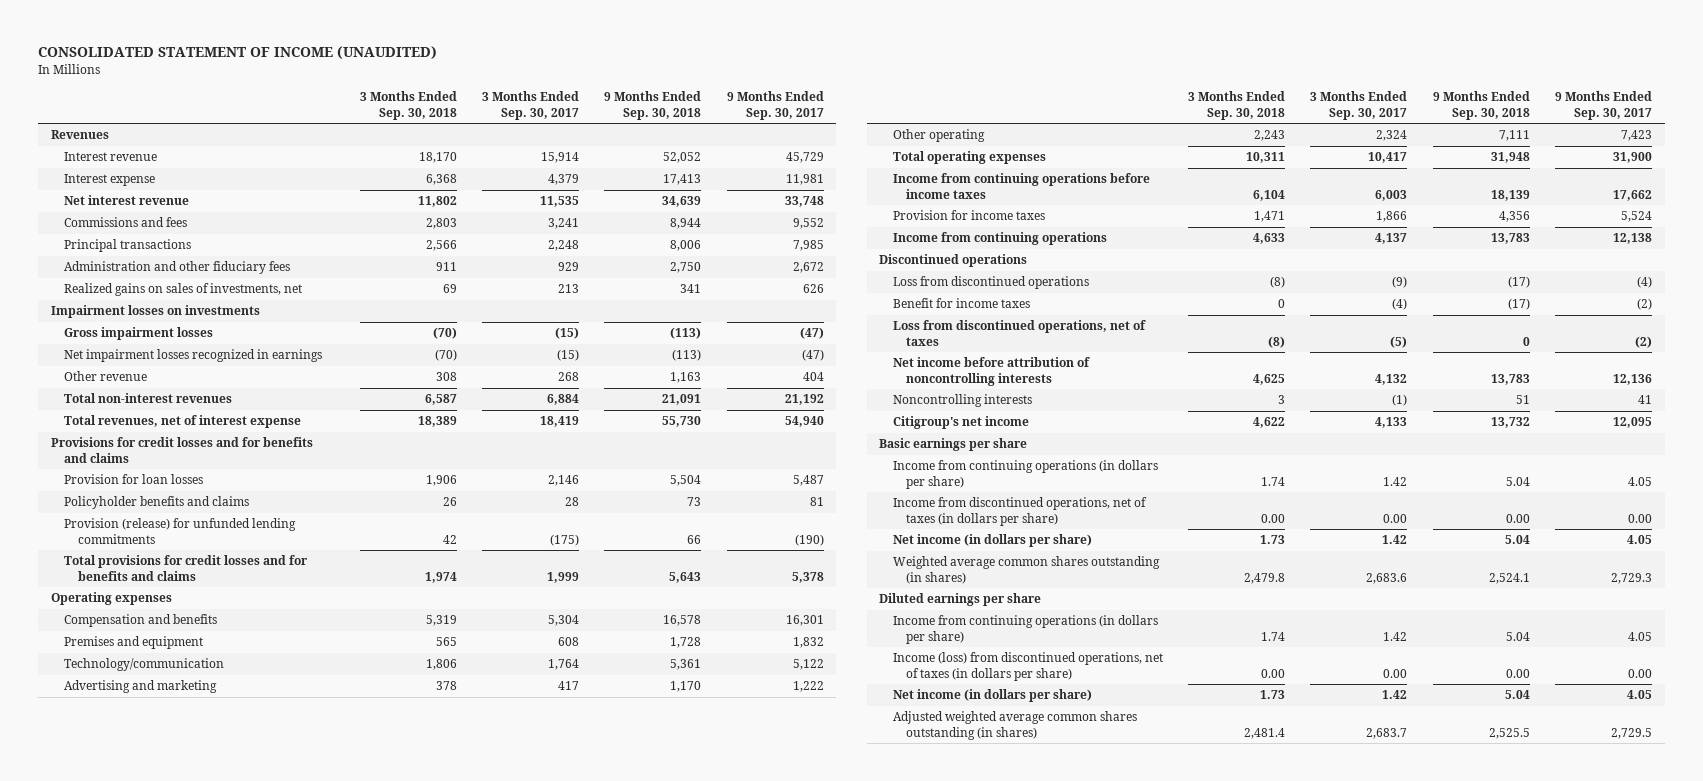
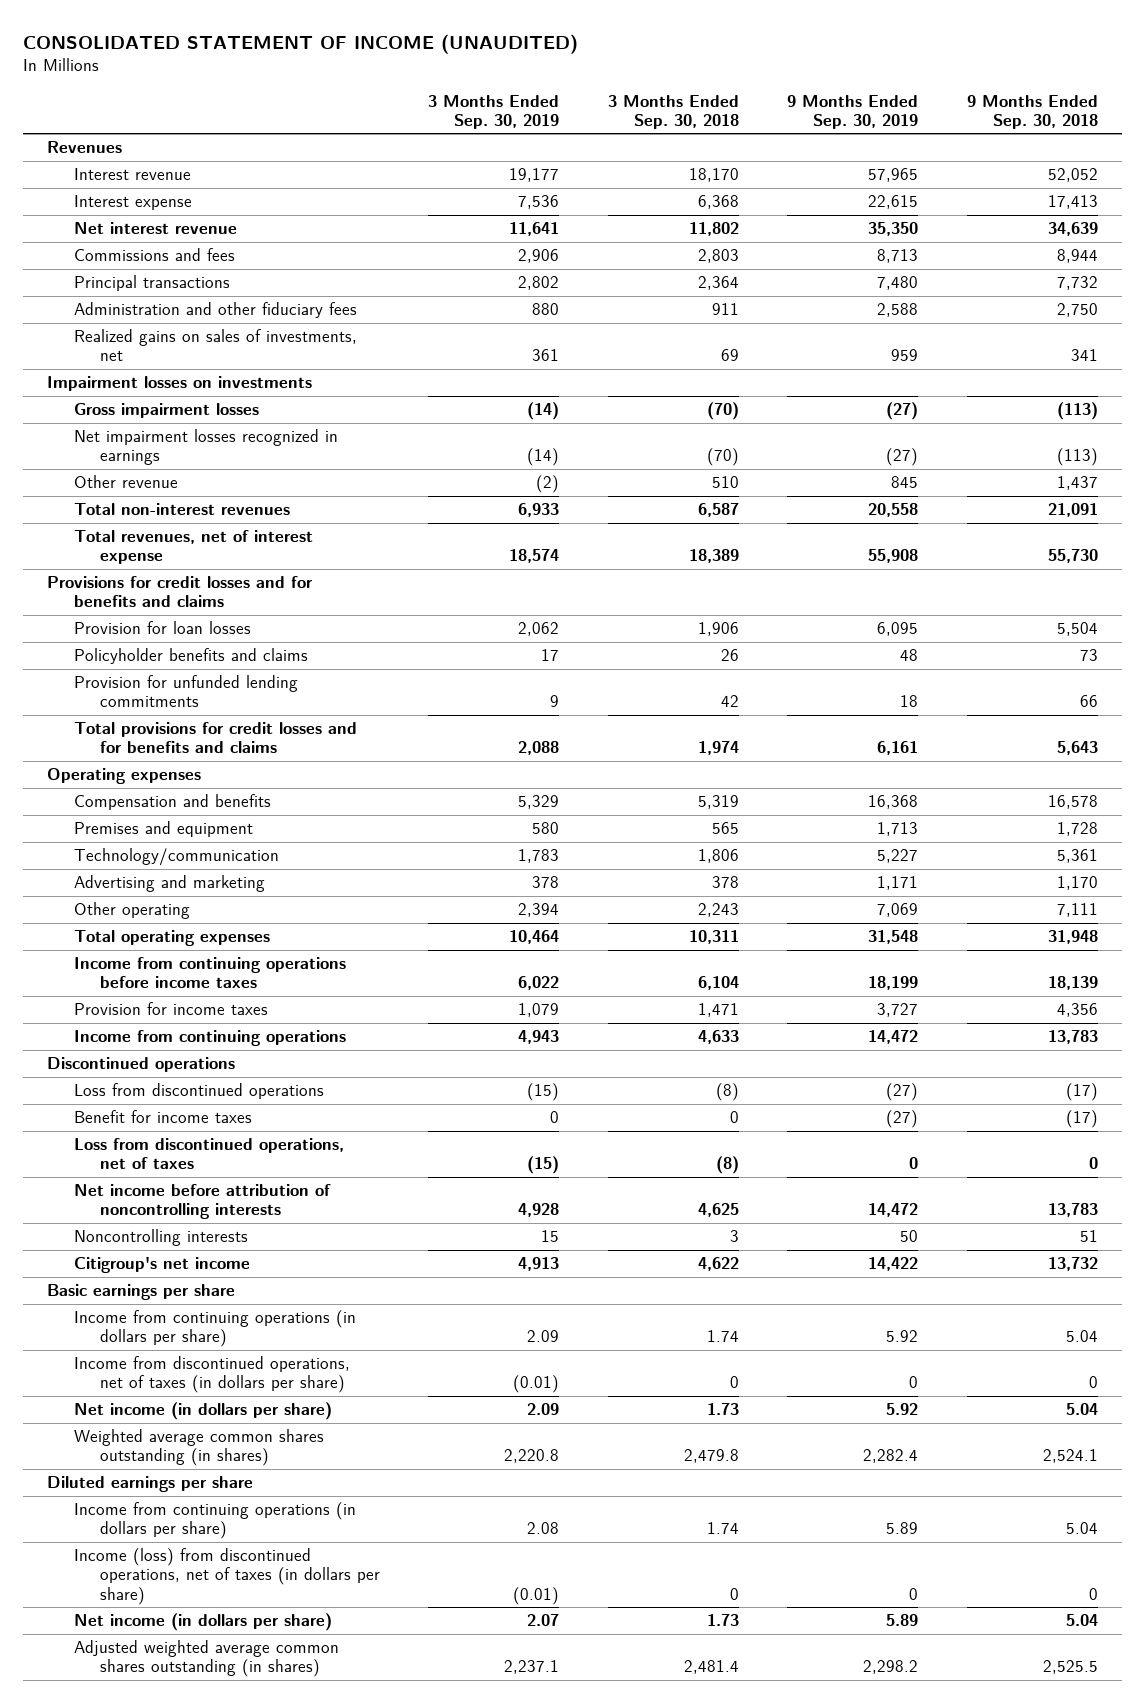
[482,91,580,120] 3 Months Ended Sep. 30, 2017 -> none
[726,91,824,120] 9 Months Ended Sep. 30, 2017 -> none
none -> [428,94,560,129] 3 Months Ended Sep. 30, 2019
none -> [787,94,919,129] 9 Months Ended Sep. 30, 2019
[425,240,457,252] 2,566 -> [697,276,739,291] 2,364
[670,240,702,252] 8,006 -> [1056,276,1098,291] 7,732
[435,372,457,382] 308 -> [711,476,739,489] 510
[670,372,702,384] 1,163 -> [1056,476,1098,491] 1,437
[64,518,297,544] Provision (release) for unfunded lending commitments -> [73,675,298,708] Provision for unfunded lending commitments
[1261,513,1286,523] 0.00 -> [729,1376,739,1389] 0
[1505,513,1530,523] 0.00 -> [1088,1376,1098,1389] 0
[1261,668,1286,678] 0.00 -> [729,1587,739,1600] 0
[1505,668,1530,678] 0.00 -> [1088,1587,1098,1600] 0

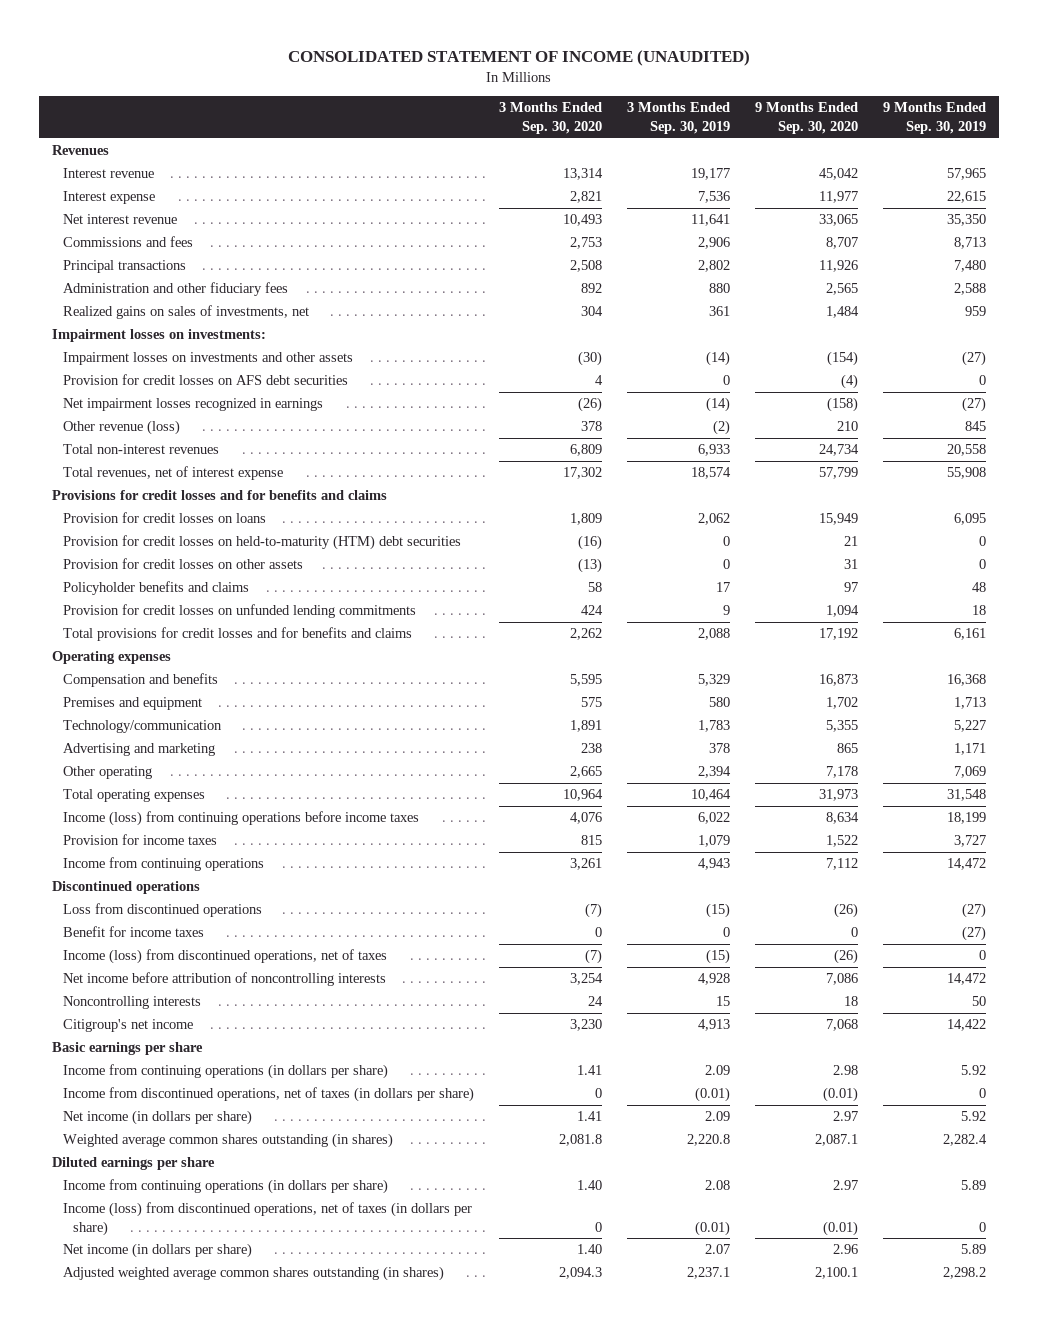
[607,94,739,129] 3 Months Ended Sep. 30, 2018 -> none
[966,94,1098,129] 9 Months Ended Sep. 30, 2018 -> none
none -> [498,102,602,134] 3 Months Ended Sep. 30, 2020
none -> [754,102,858,134] 9 Months Ended Sep. 30, 2020
[47,376,313,392] Impairment losses on investments -> [51,329,266,343] Impairment losses on investments:
[73,403,259,419] Gross impairment losses -> [62,352,353,366] Impairment losses on investments and other assets
none -> [62,374,348,386] Provision for credit losses on AFS debt securities
[73,475,178,489] Other revenue -> [62,420,180,436] Other revenue (loss)
[73,621,251,635] Provision for loan losses -> [62,512,266,524] Provision for credit losses on loans
none -> [62,535,461,551] Provision for credit losses on held-to-maturity (HTM) debt securities
none -> [62,558,303,570] Provision for credit losses on other assets
[73,675,298,708] Provision for unfunded lending commitments -> [62,604,416,619] Provision for credit losses on unfunded lending commitments
[73,957,346,989] Income from continuing operations before income taxes -> [62,811,419,827] Income (loss) from continuing operations before income taxes
[73,1138,344,1170] Loss from discontinued operations, net of taxes -> [62,949,387,965] Income (loss) from discontinued operations, net of taxes

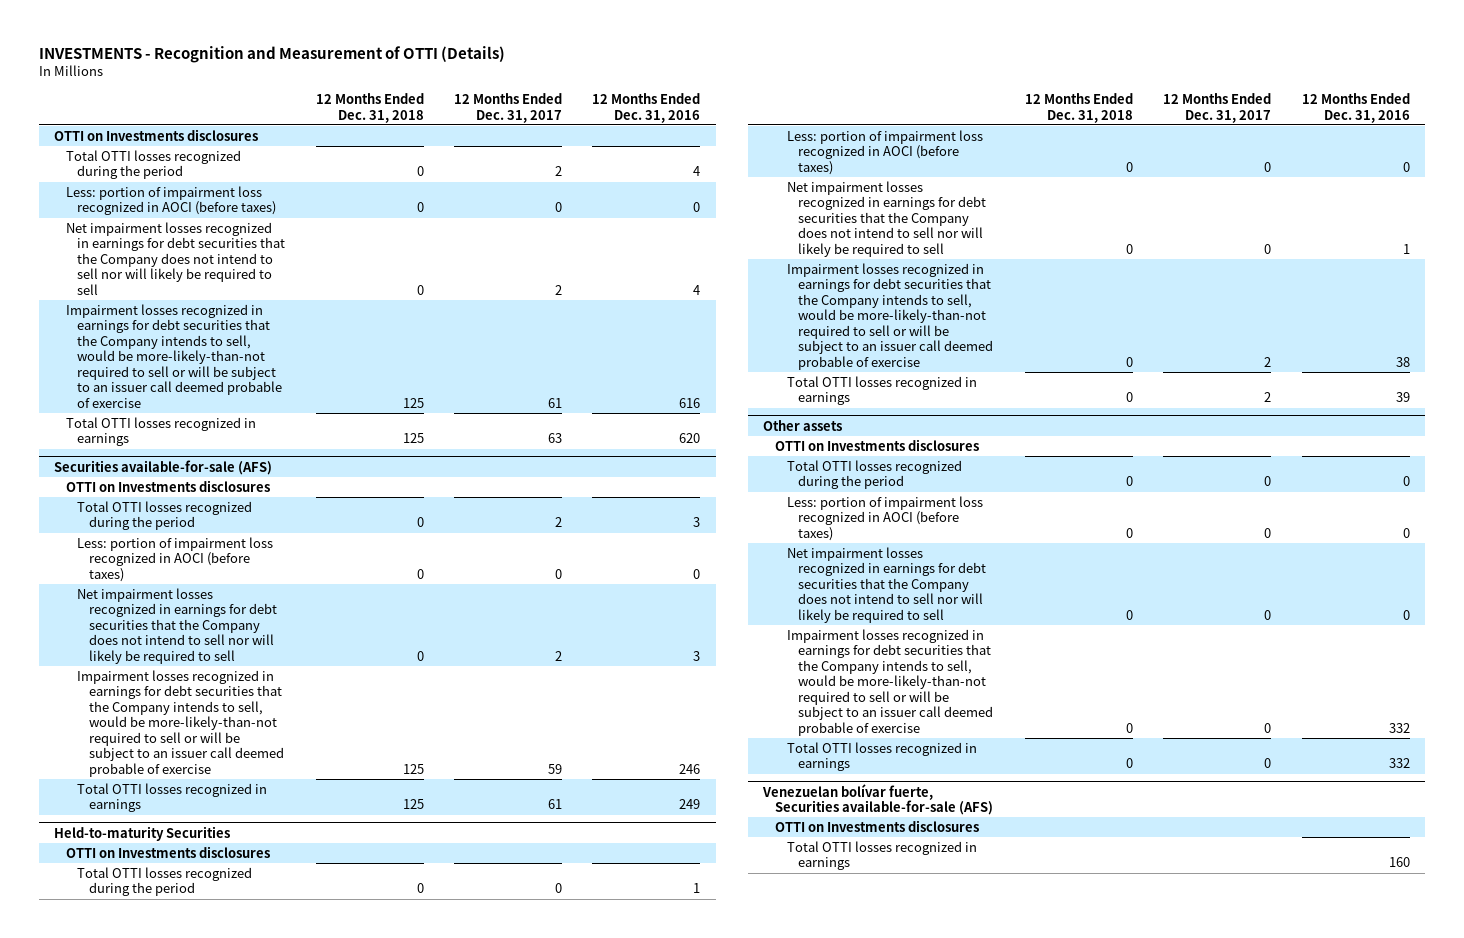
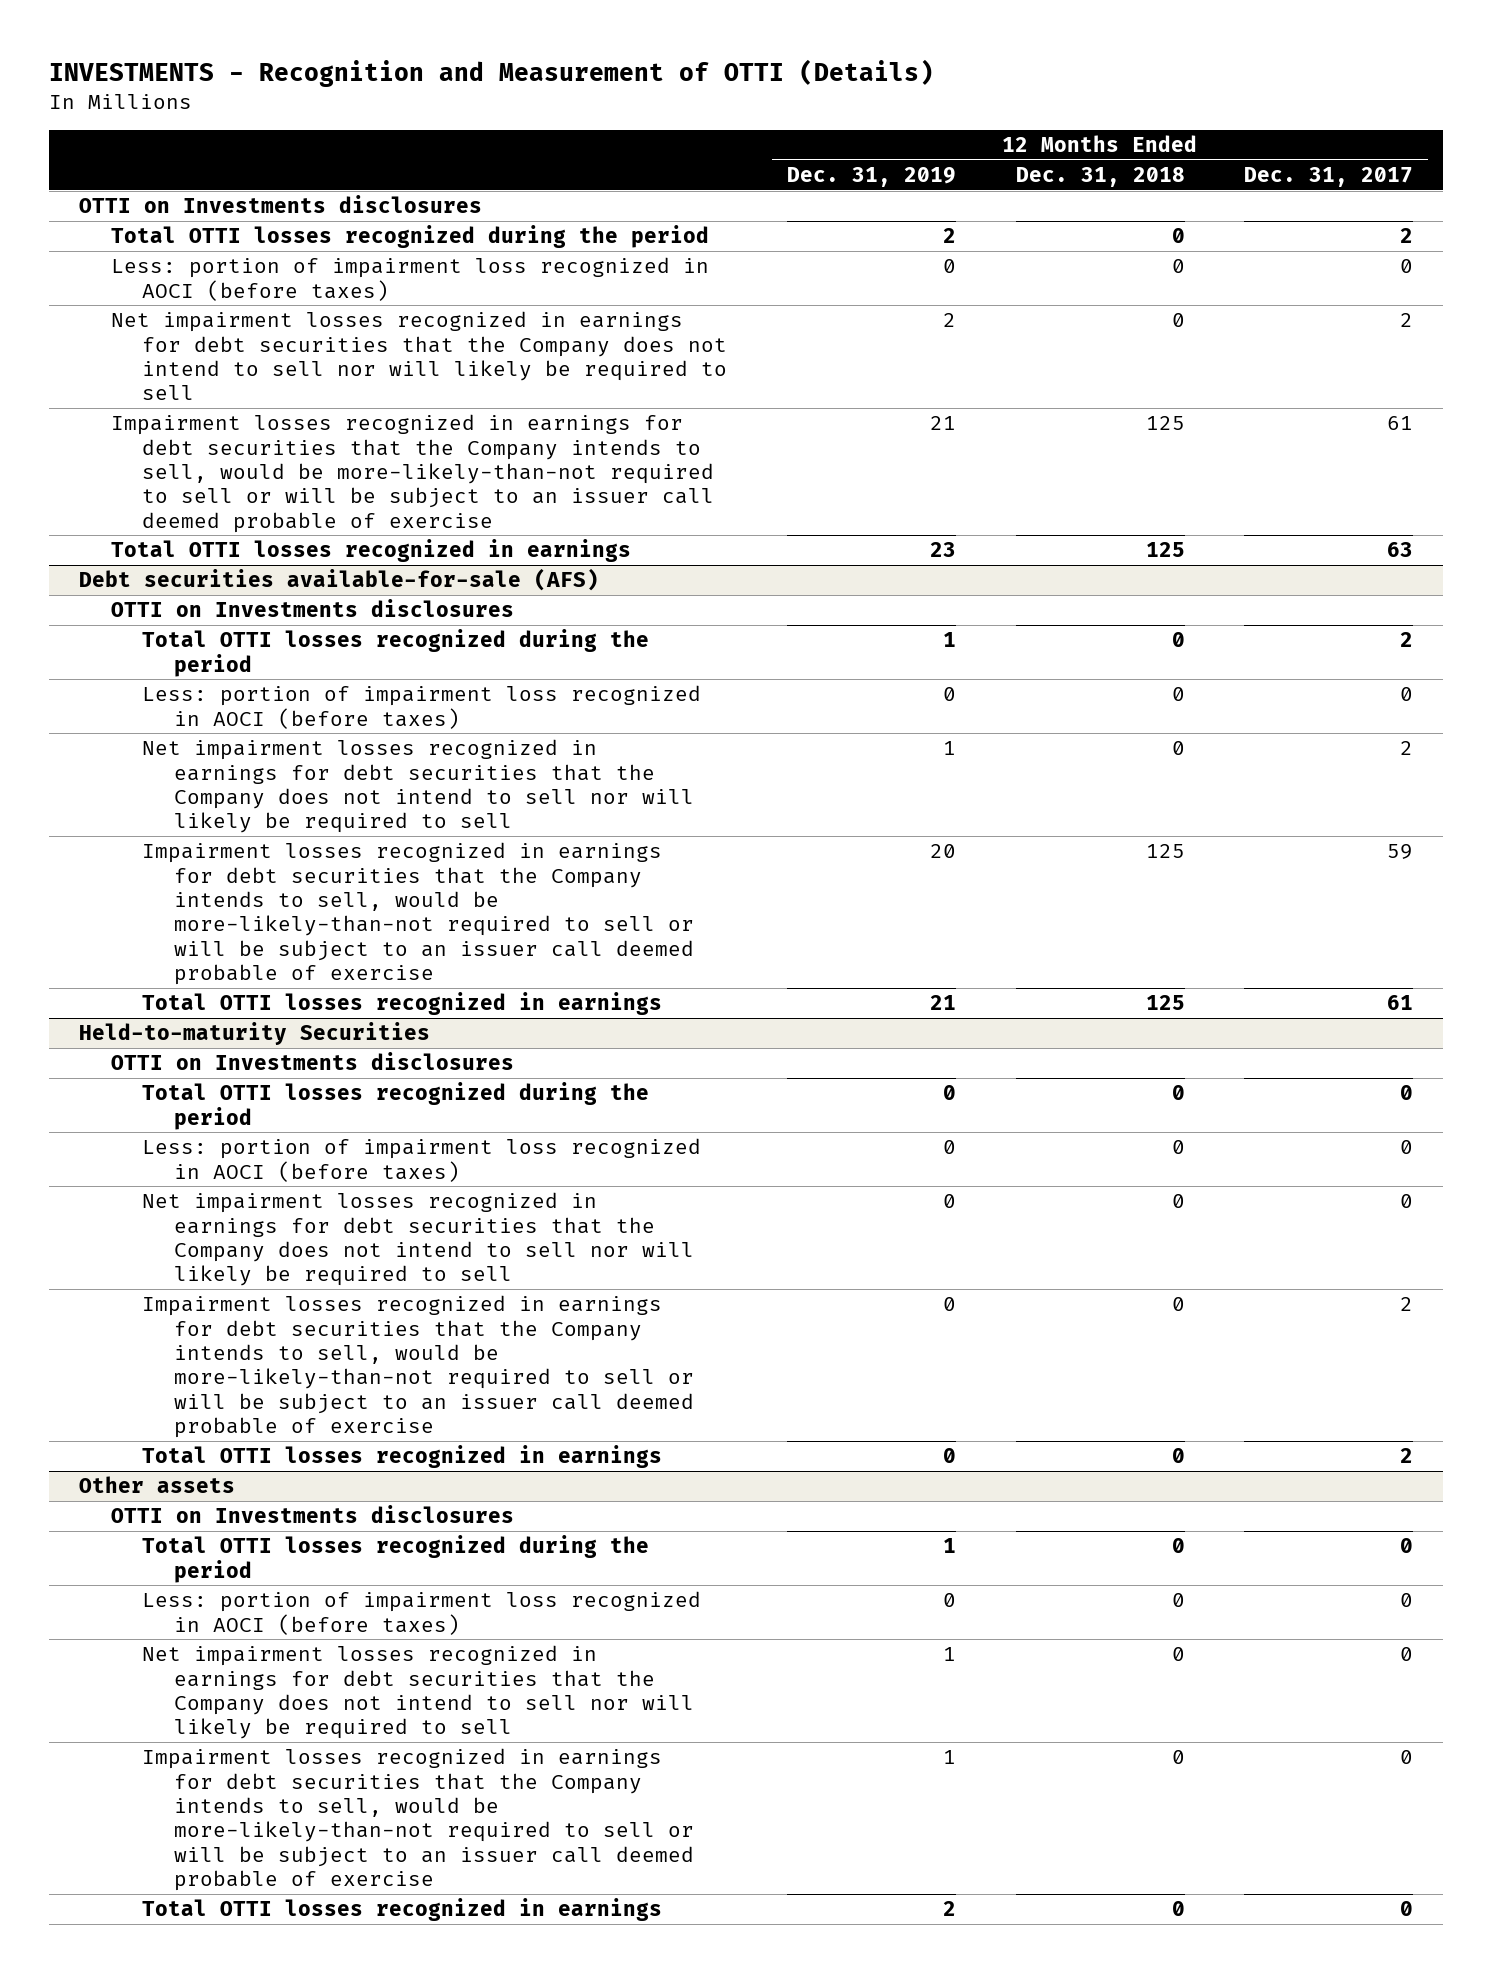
[592,93,701,123] 12 Months Ended Dec. 31, 2016 -> none
none -> [786,166,956,187] Dec. 31, 2019
[53,459,272,475] Securities available-for-sale (AFS) -> [79,568,600,592] Debt securities available-for-sale (AFS)
[762,783,993,816] Venezuelan bolívar fuerte, Securities available-for-sale (AFS) -> none
[774,819,979,832] OTTI on Investments disclosures -> none
[786,840,977,871] Total OTTI losses recognized in earnings -> none

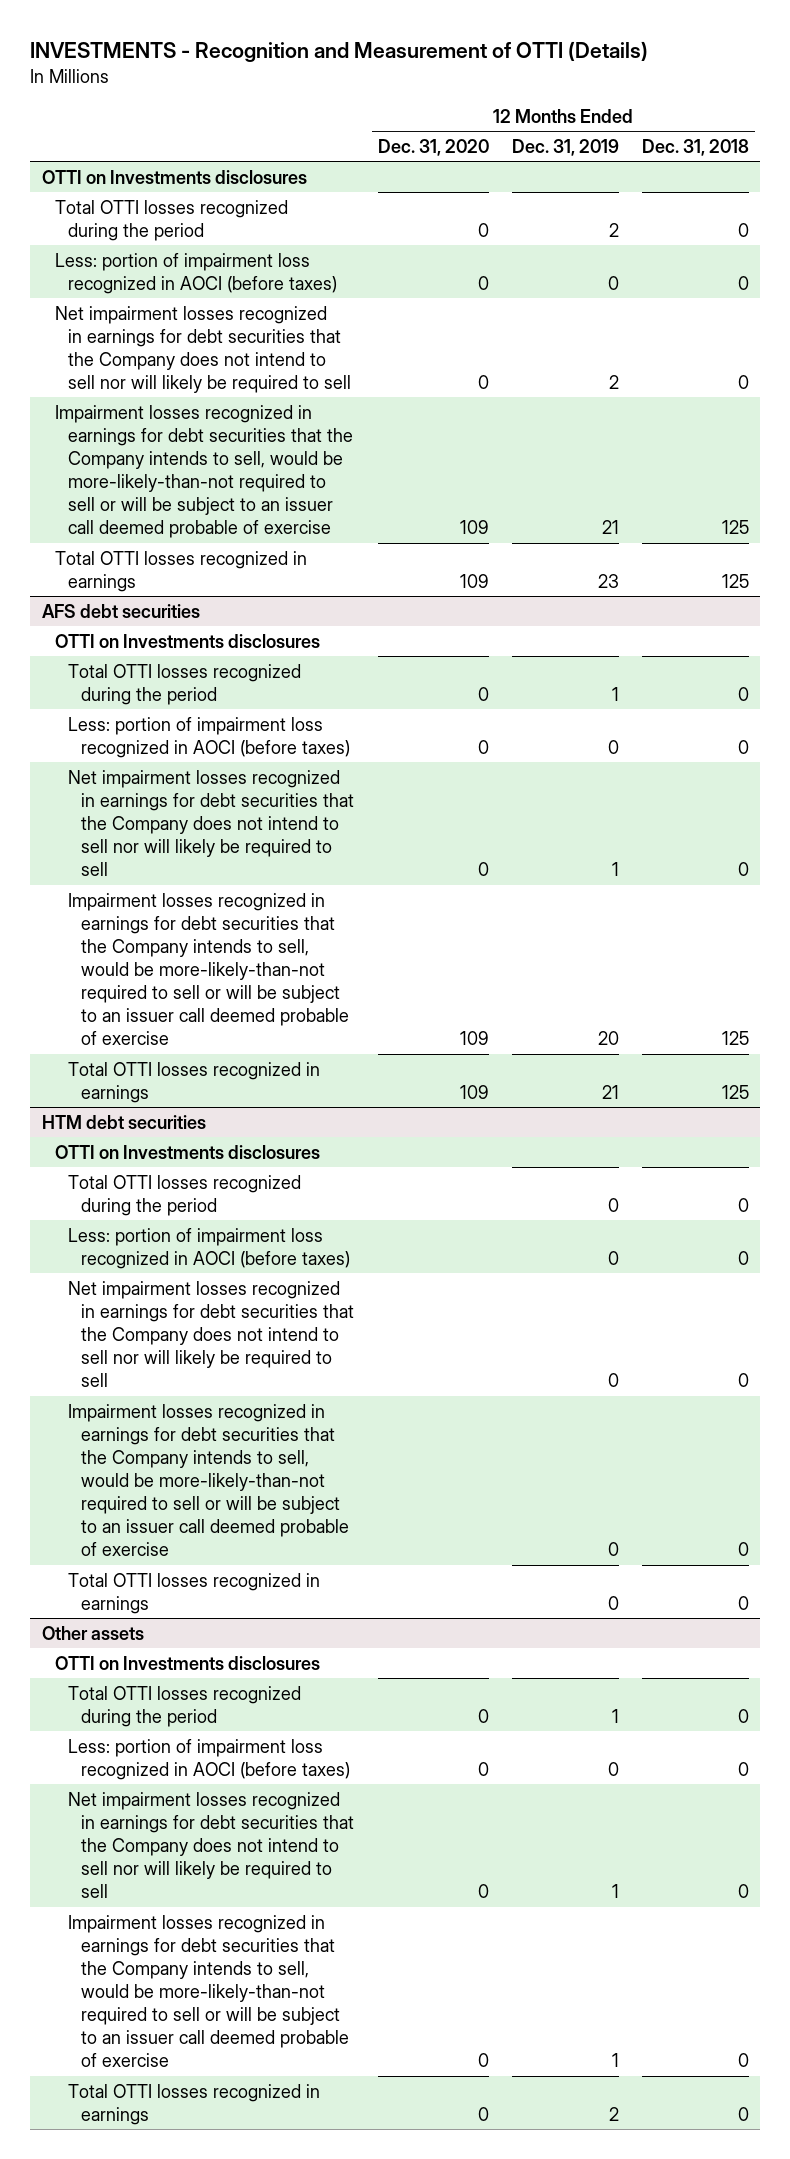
[1244,166,1414,187] Dec. 31, 2017 -> none
none -> [377,138,489,156] Dec. 31, 2020
[79,568,600,592] Debt securities available-for-sale (AFS) -> [41,603,200,618] AFS debt securities
[79,1022,431,1046] Held-to-maturity Securities -> [41,1114,206,1129] HTM debt securities

